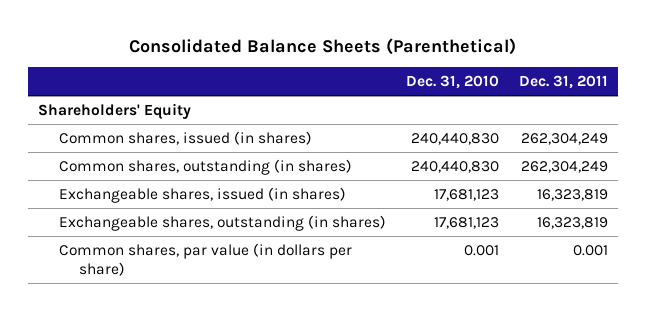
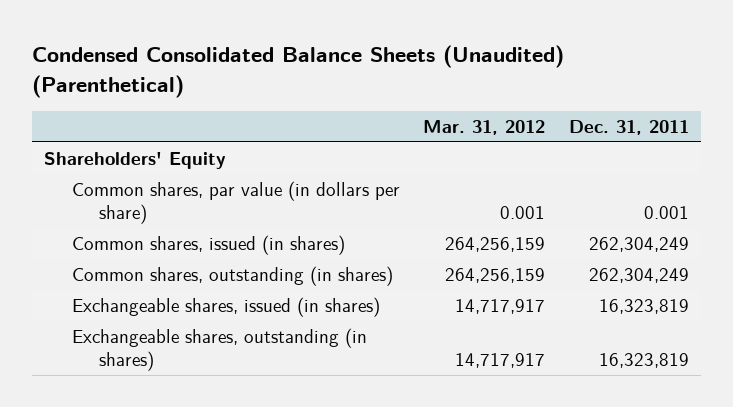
[128,38,516,56] Consolidated Balance Sheets (Parenthetical) -> [32,44,565,98] Condensed Consolidated Balance Sheets (Unaudited) (Parenthetical)
[405,75,499,90] Dec. 31, 2010 -> none
none -> [423,119,546,135] Mar. 31, 2012
[58,242,352,276] Common shares, par value (in dollars per share) -> [71,181,400,225] Common shares, par value (in dollars per share)

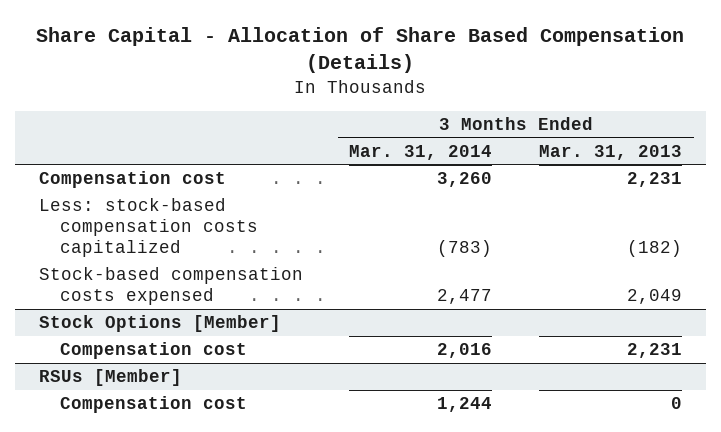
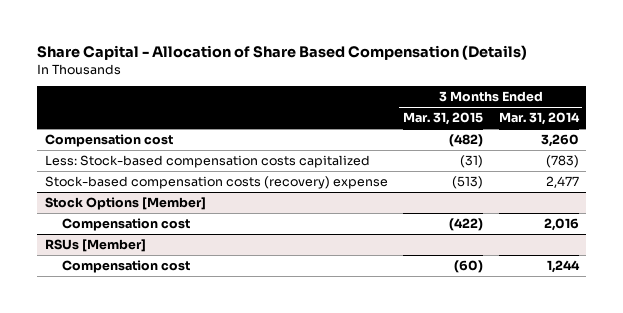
[539,144,683,160] Mar. 31, 2013 -> none
none -> [403,112,484,126] Mar. 31, 2015
[38,198,259,257] Less: stock-based compensation costs capitalized -> [44,155,370,169] Less: Stock-based compensation costs capitalized
[38,267,303,306] Stock-based compensation costs expensed -> [44,176,388,190] Stock-based compensation costs (recovery) expense

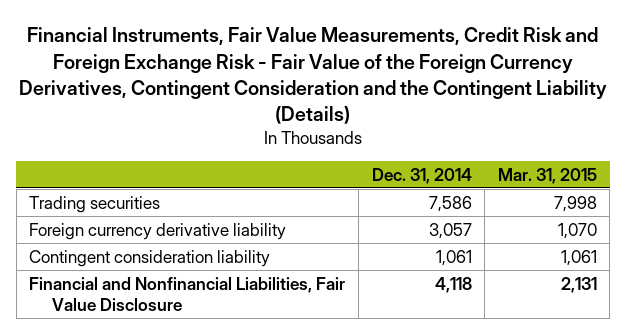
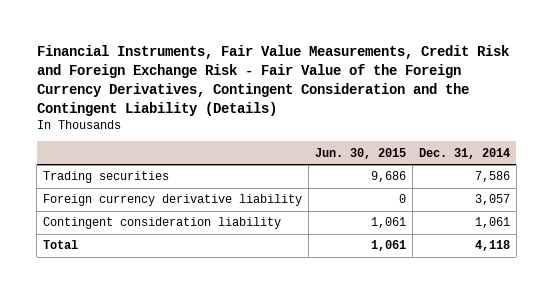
[497,167,597,184] Mar. 31, 2015 -> none
none -> [314,147,406,159] Jun. 30, 2015
[29,276,346,311] Financial and Nonfinancial Liabilities, Fair Value Disclosure -> [42,240,78,250] Total

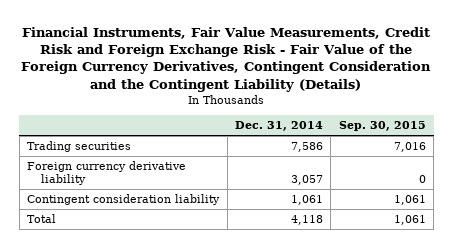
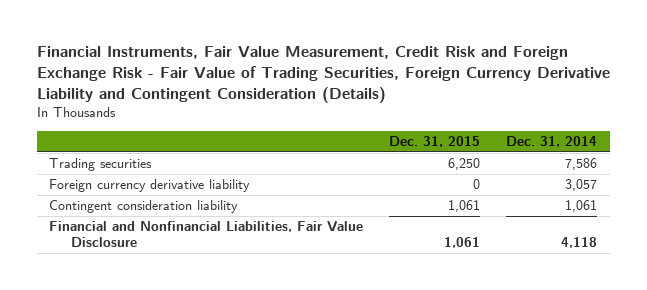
[21,26,432,92] Financial Instruments, Fair Value Measurements, Credit Risk and Foreign Exchange Risk - Fair Value of the Foreign Currency Derivatives, Contingent Consideration and the Contingent Liability (Details) -> [36,46,610,104] Financial Instruments, Fair Value Measurement, Credit Risk and Foreign Exchange Risk - Fair Value of Trading Securities, Foreign Currency Derivative Liability and Contingent Consideration (Details)
[338,121,426,132] Sep. 30, 2015 -> none
none -> [389,135,481,147] Dec. 31, 2015
[27,214,57,224] Total -> [49,221,364,248] Financial and Nonfinancial Liabilities, Fair Value Disclosure

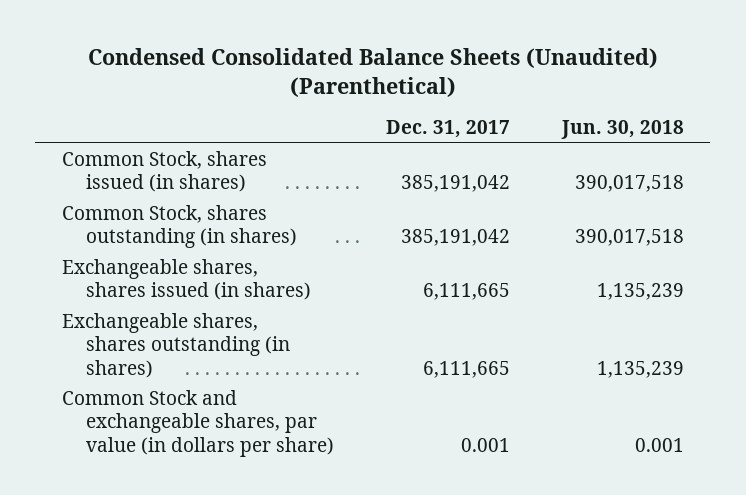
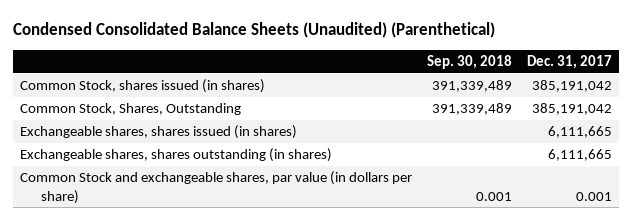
[561,120,685,140] Jun. 30, 2018 -> none
none -> [427,55,513,70] Sep. 30, 2018
[61,204,297,249] Common Stock, shares outstanding (in shares) -> [20,103,242,116] Common Stock, Shares, Outstanding

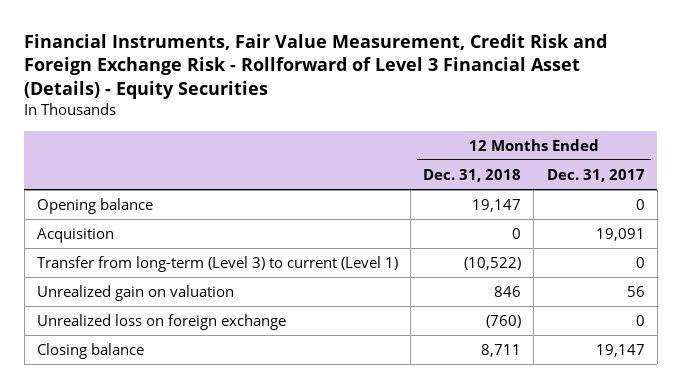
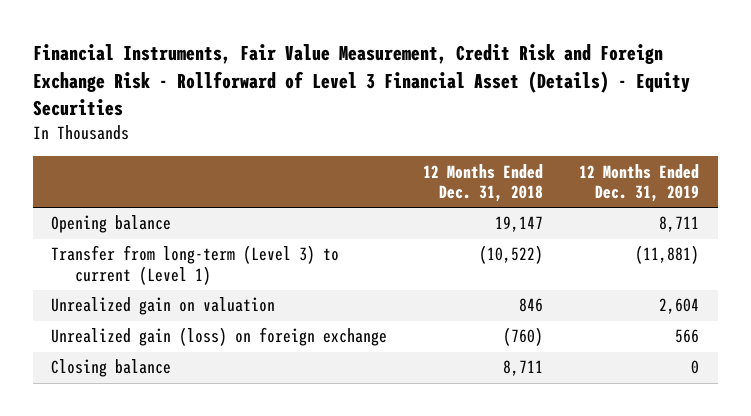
[546,169,645,183] Dec. 31, 2017 -> none
none -> [579,163,700,203] 12 Months Ended Dec. 31, 2019
[36,228,114,244] Acquisition -> none
[36,314,286,331] Unrealized loss on foreign exchange -> [51,327,388,347] Unrealized gain (loss) on foreign exchange

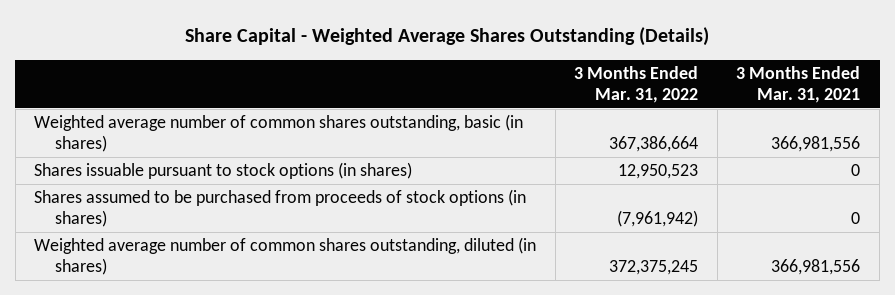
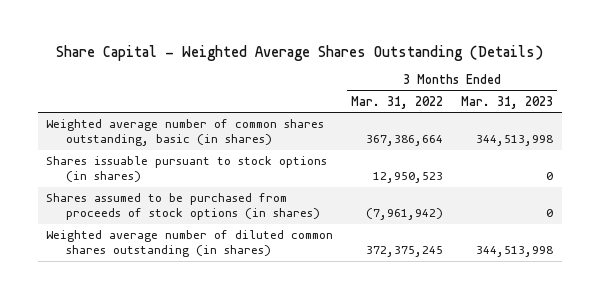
[736,65,861,103] 3 Months Ended Mar. 31, 2021 -> none
none -> [460,95,553,109] Mar. 31, 2023
[34,236,537,276] Weighted average number of common shares outstanding, diluted (in shares) -> [46,230,334,258] Weighted average number of diluted common shares outstanding (in shares)

